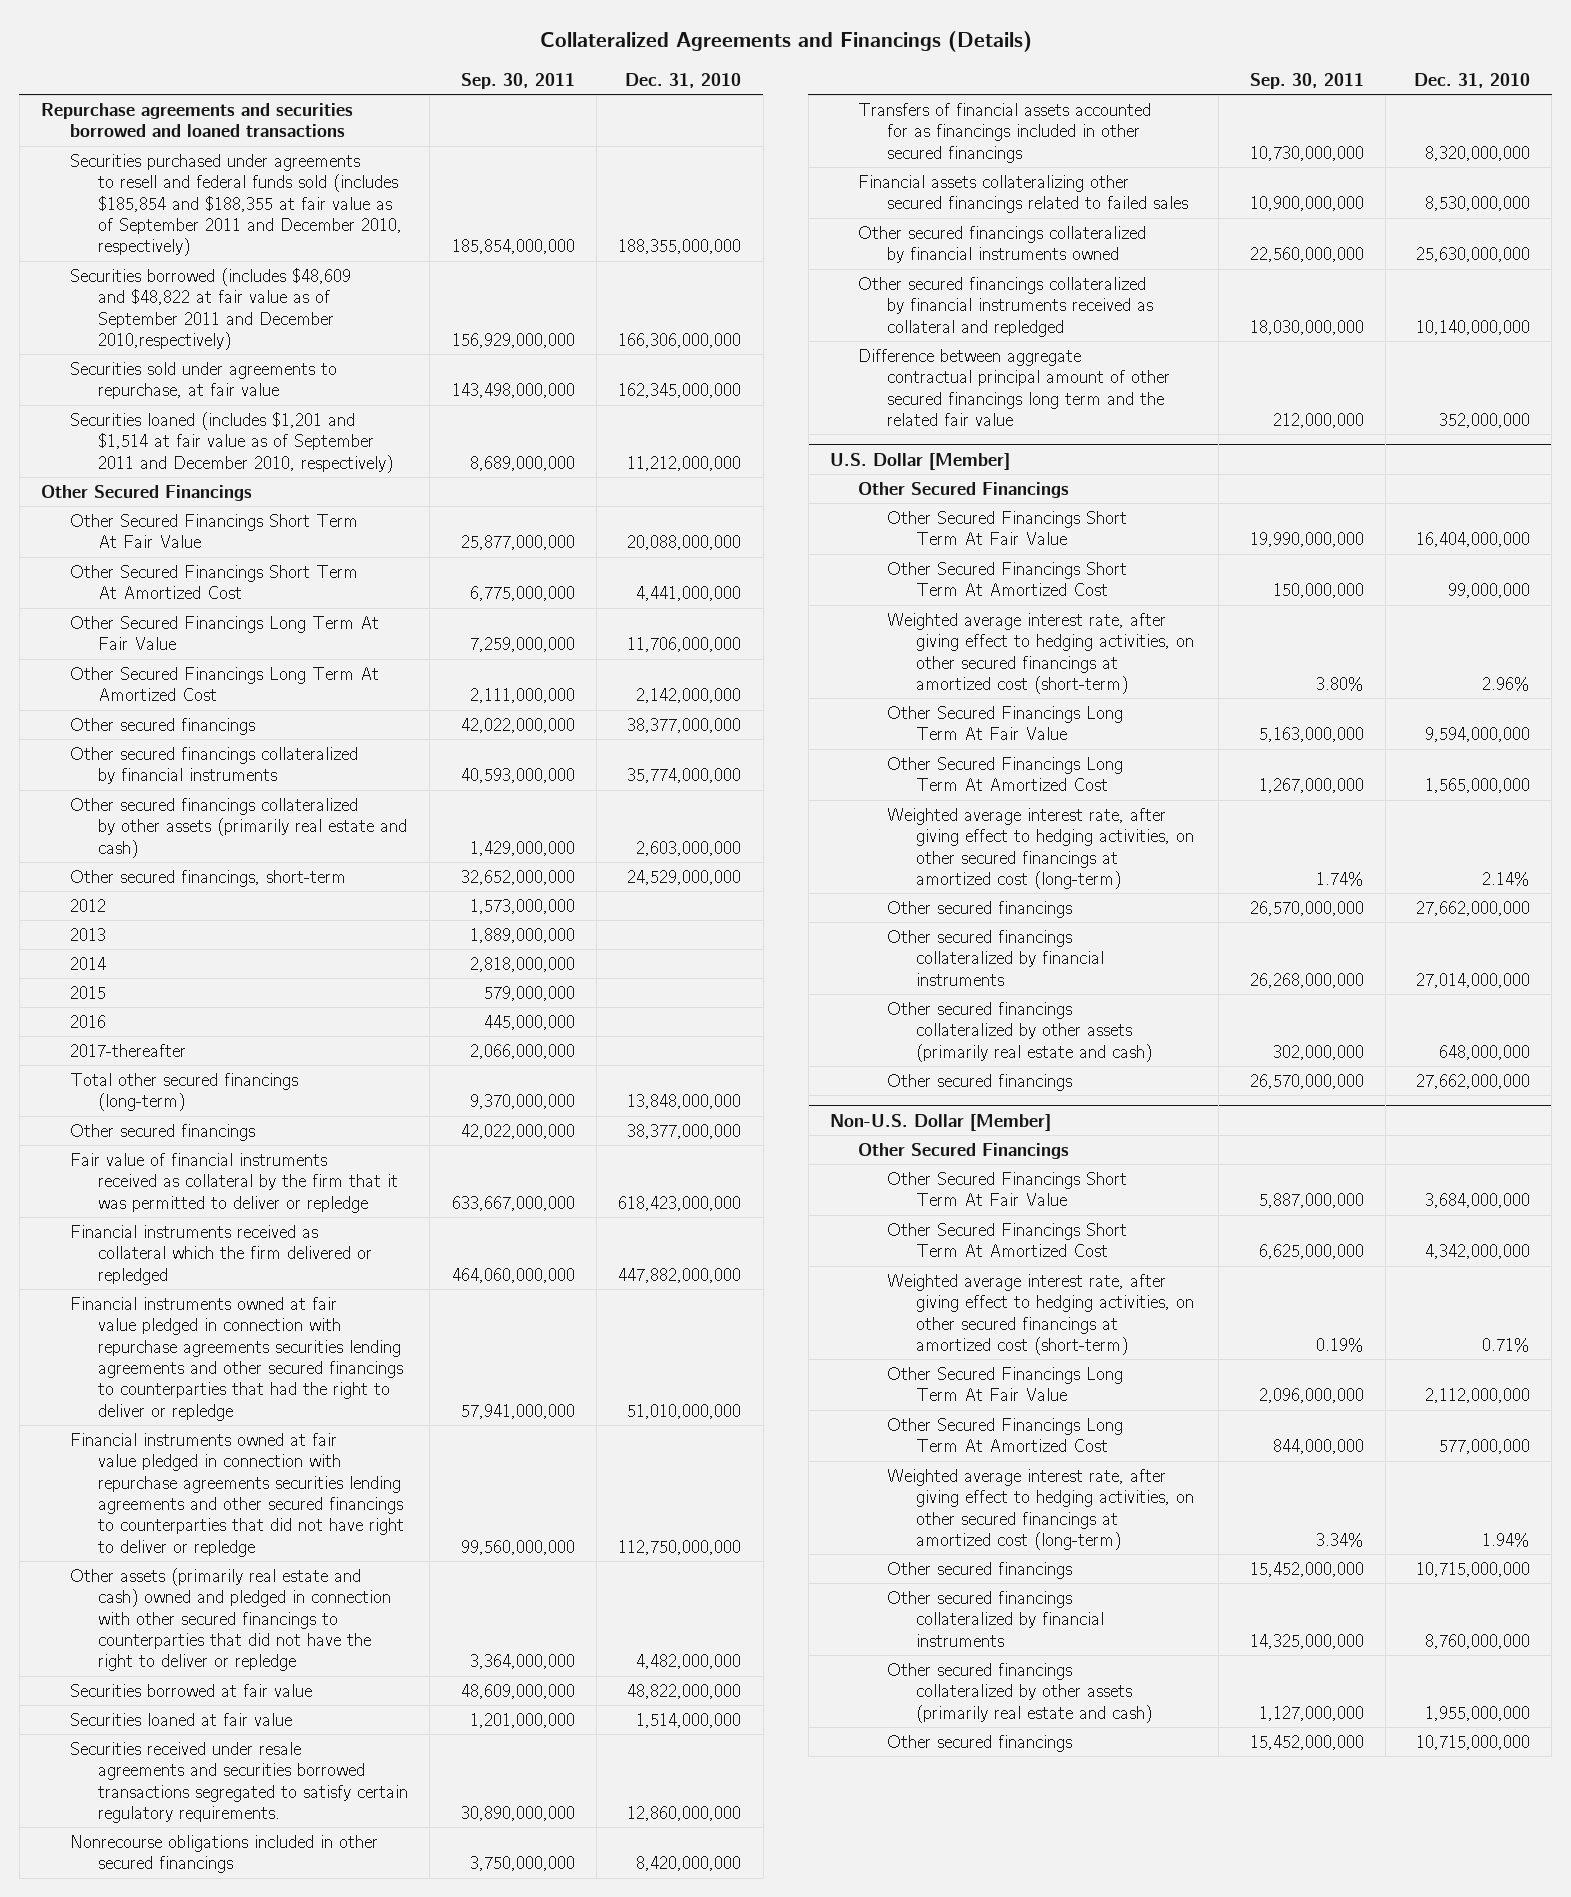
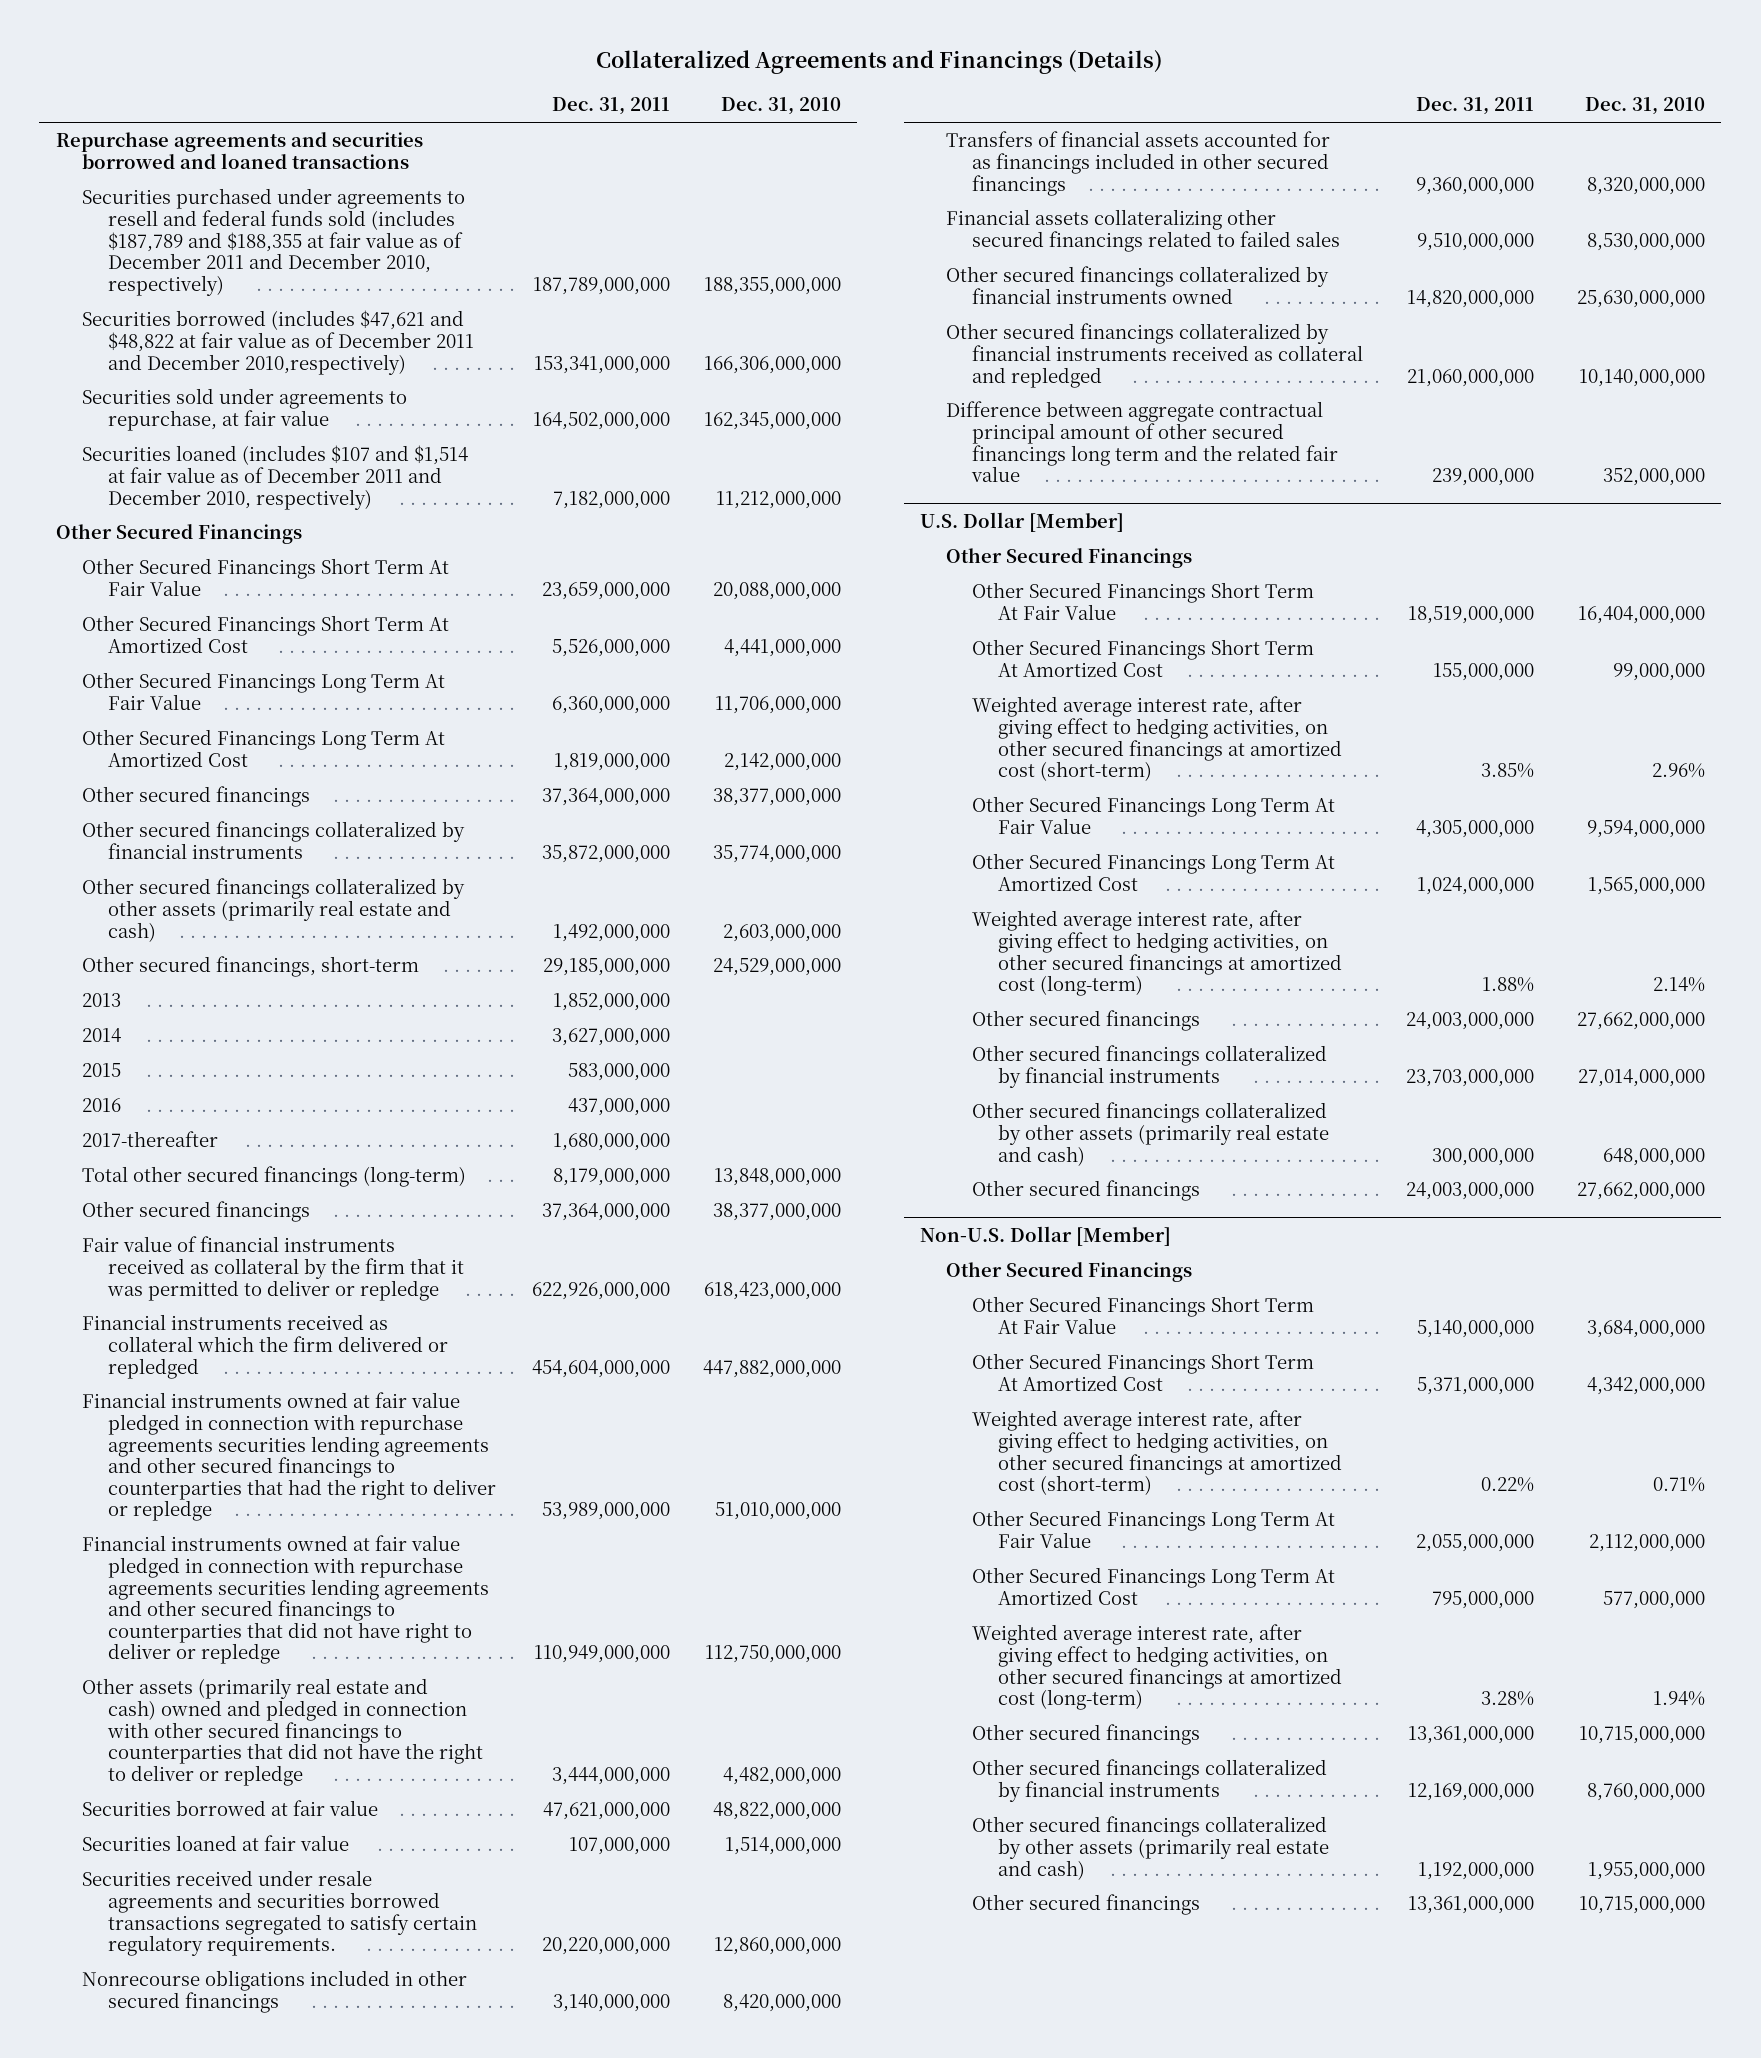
[460,72,575,89] Sep. 30, 2011 -> none
none -> [551,97,670,116] Dec. 31, 2011
[69,153,403,257] Securities purchased under agreements to resell and federal funds sold (includes $185,854 and $188,355 at fair value as of September 2011 and December 2010, respectively) -> [81,188,465,296] Securities purchased under agreements to resell and federal funds sold (includes $187,789 and $188,355 at fair value as of December 2011 and December 2010, respectively)
[69,267,351,350] Securities borrowed (includes $48,609 and $48,822 at fair value as of September 2011 and December 2010,respectively) -> [81,310,474,375] Securities borrowed (includes $47,621 and $48,822 at fair value as of December 2011 and December 2010,respectively)
[69,411,394,473] Securities loaned (includes $1,201 and $1,514 at fair value as of September 2011 and December 2010, respectively) -> [81,445,468,510] Securities loaned (includes $107 and $1,514 at fair value as of December 2011 and December 2010, respectively)
[69,898,106,912] 2012 -> none

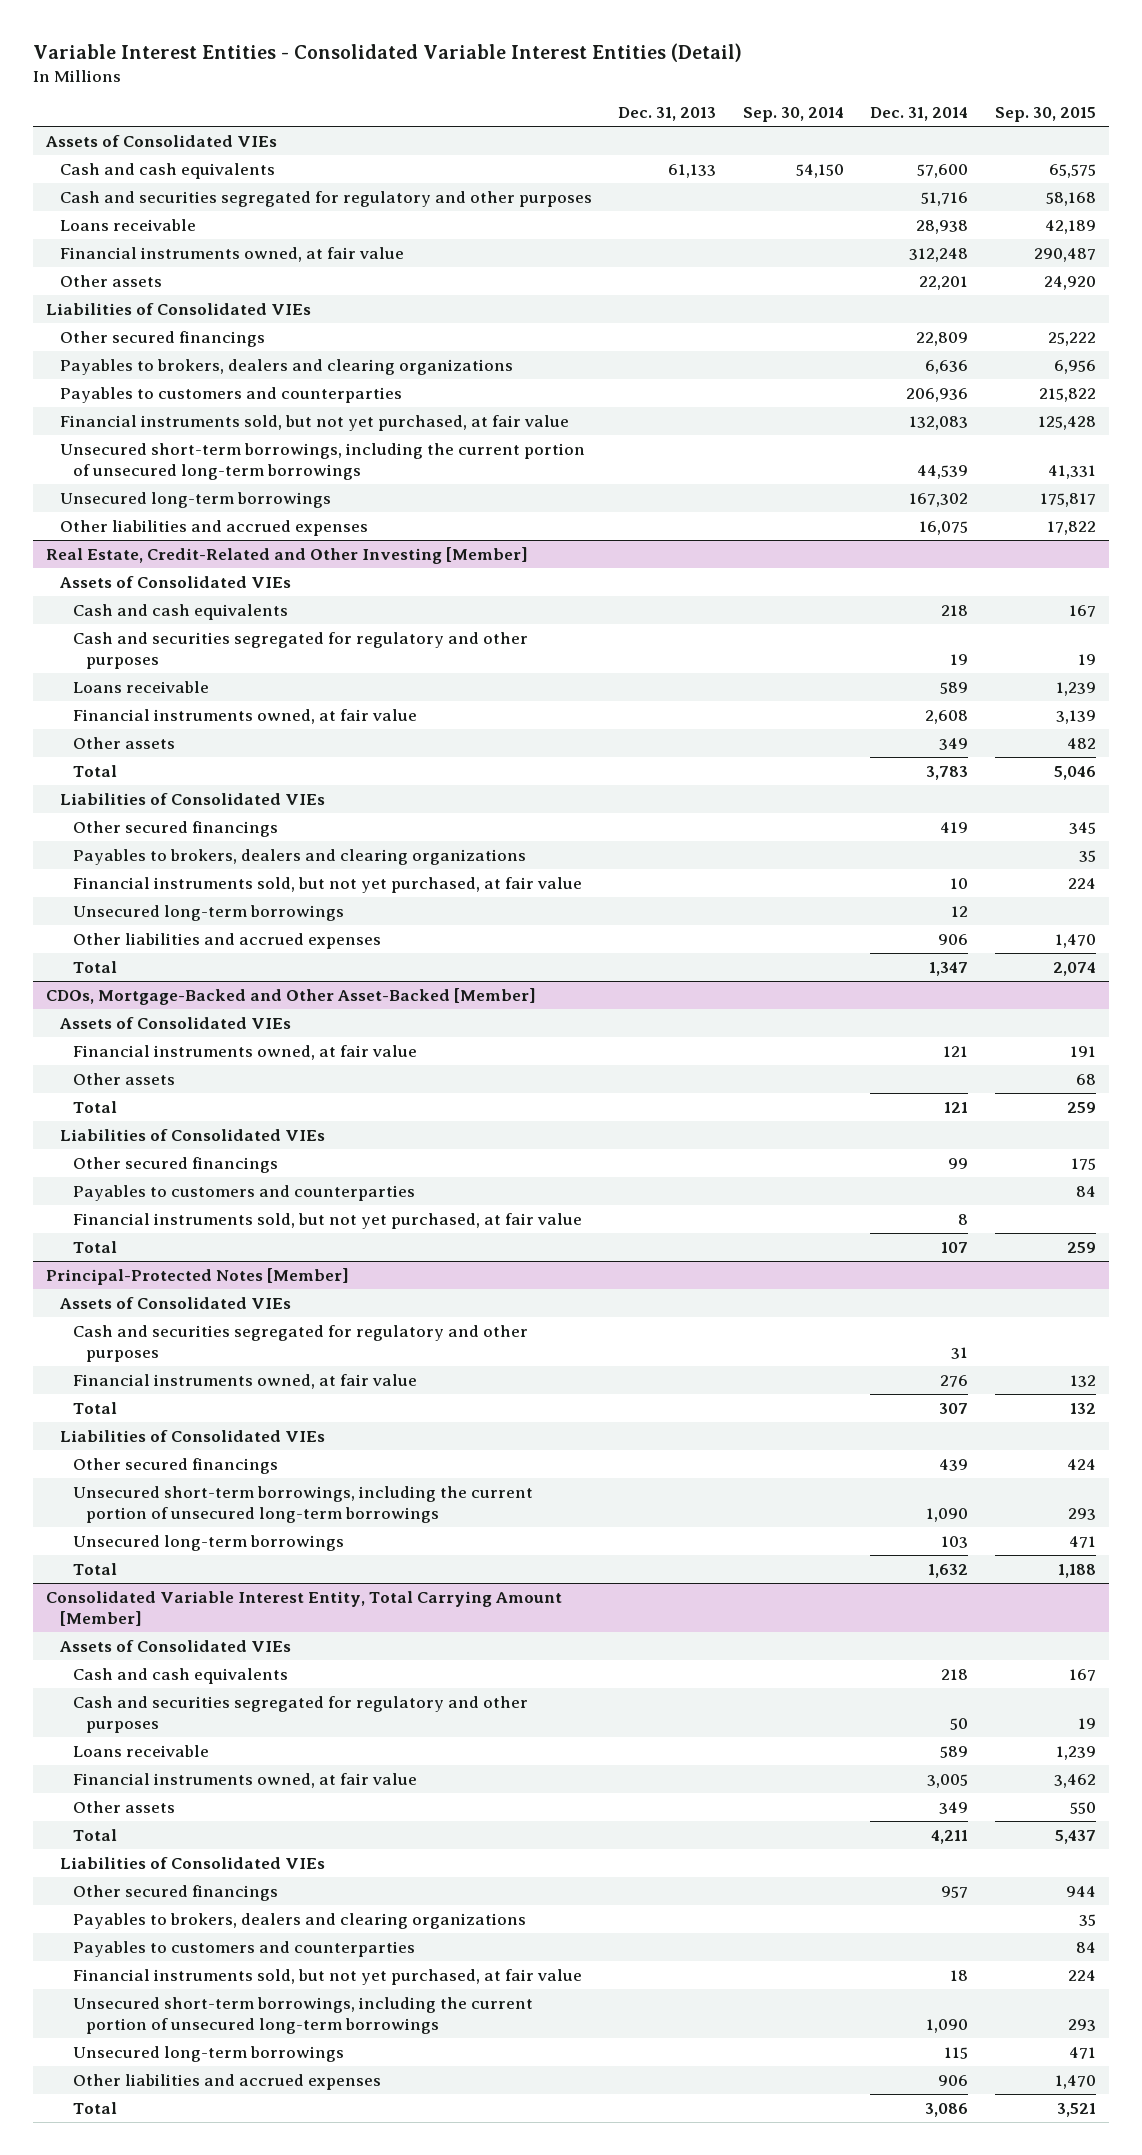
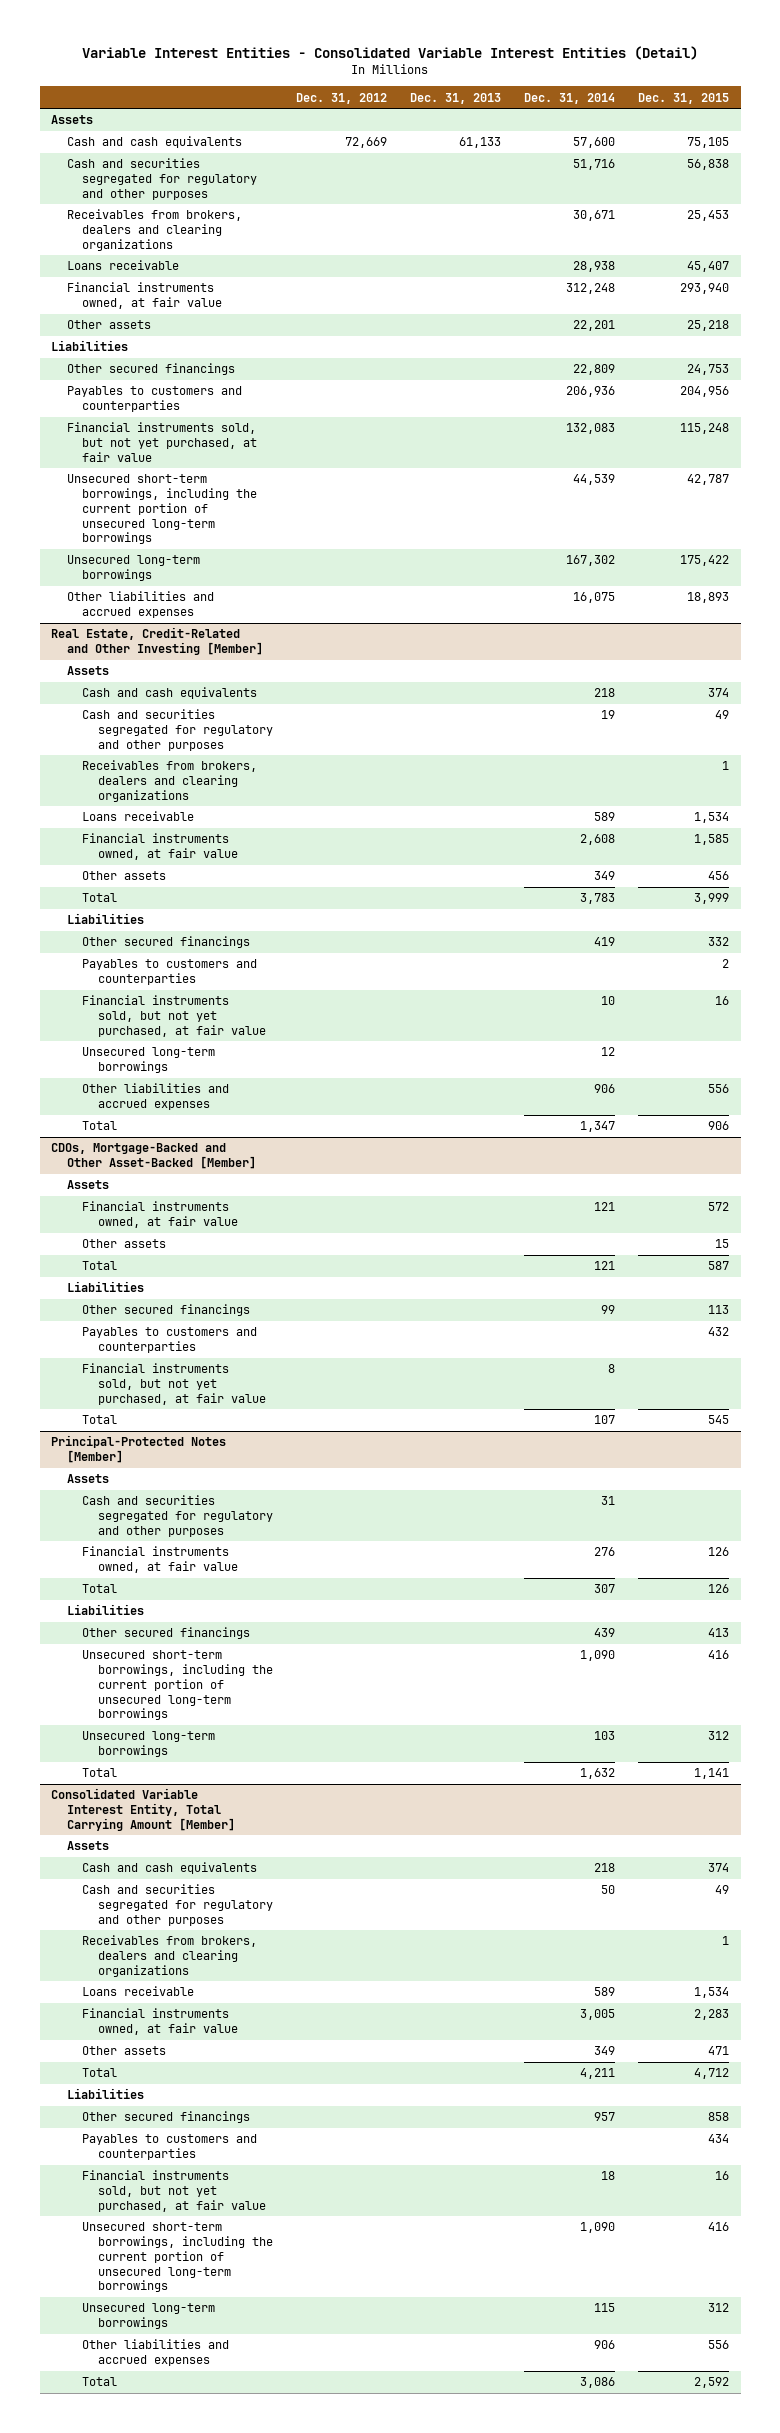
[742,107,844,123] Sep. 30, 2014 -> none
[994,107,1096,123] Sep. 30, 2015 -> none
none -> [296,92,388,104] Dec. 31, 2012
none -> [638,92,730,104] Dec. 31, 2015
[45,134,278,147] Assets of Consolidated VIEs -> [51,115,94,125] Assets
none -> [66,209,242,251] Receivables from brokers, dealers and clearing organizations
[46,302,312,315] Liabilities of Consolidated VIEs -> [51,340,129,352] Liabilities
[59,358,513,375] Payables to brokers, dealers and clearing organizations -> none
[58,575,291,588] Assets of Consolidated VIEs -> [66,666,109,676] Assets
none -> [82,760,258,802] Receivables from brokers, dealers and clearing organizations
[59,792,325,805] Liabilities of Consolidated VIEs -> [66,913,144,925] Liabilities
[72,848,526,865] Payables to brokers, dealers and clearing organizations -> none
none -> [82,959,258,986] Payables to customers and counterparties
[58,1016,291,1029] Assets of Consolidated VIEs -> [66,1180,109,1190] Assets
[59,1128,325,1141] Liabilities of Consolidated VIEs -> [66,1281,144,1293] Liabilities
[58,1296,291,1309] Assets of Consolidated VIEs -> [66,1474,109,1484] Assets
[59,1429,325,1442] Liabilities of Consolidated VIEs -> [66,1604,144,1616] Liabilities
[58,1639,291,1652] Assets of Consolidated VIEs -> [66,1841,109,1851] Assets
none -> [82,1935,258,1977] Receivables from brokers, dealers and clearing organizations
[59,1856,325,1869] Liabilities of Consolidated VIEs -> [66,2088,144,2100] Liabilities
[72,1912,526,1929] Payables to brokers, dealers and clearing organizations -> none

